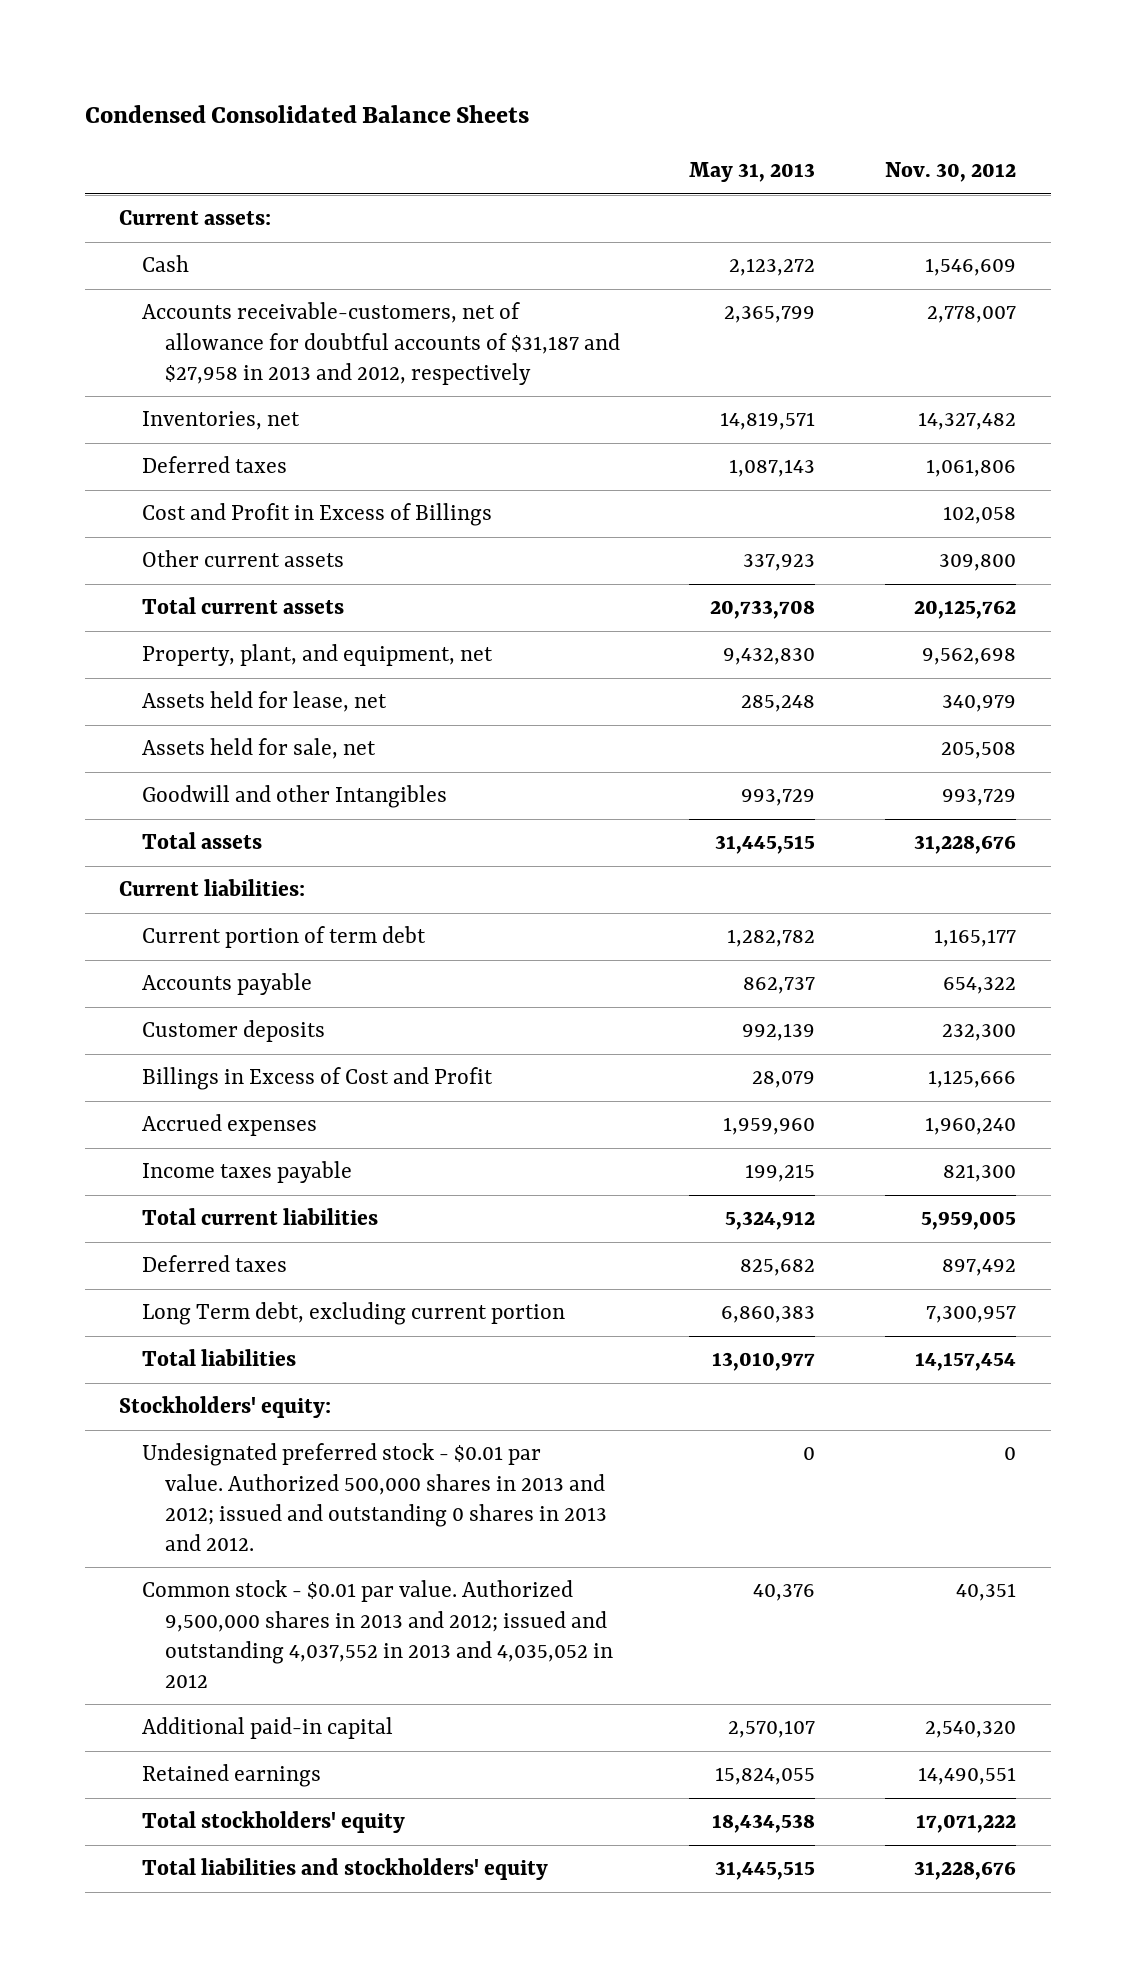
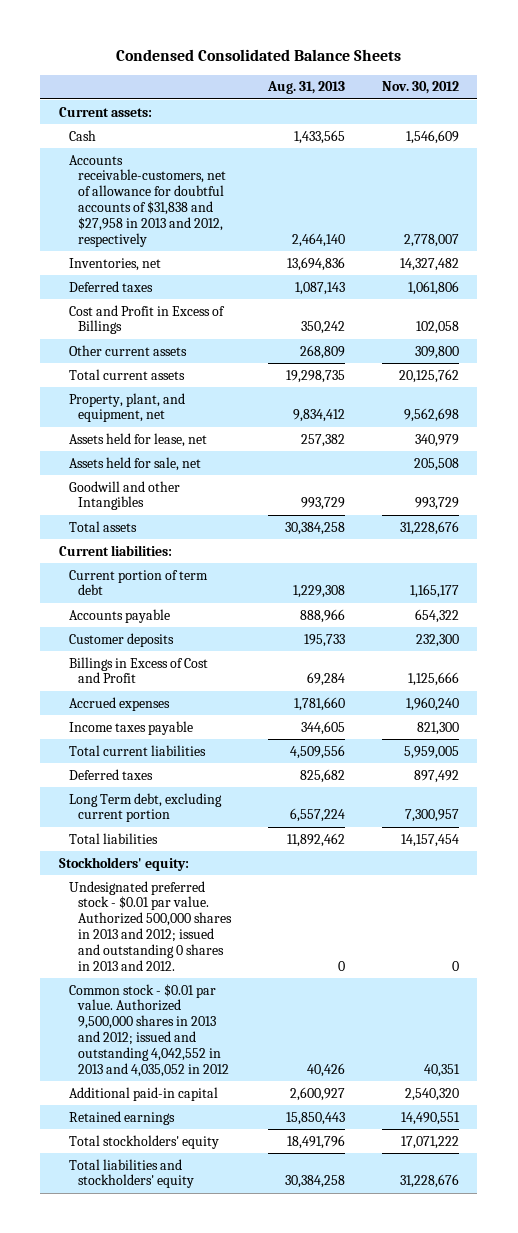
[689,162,816,183] May 31, 2013 -> none
none -> [267,81,346,95] Aug. 31, 2013
[142,302,620,385] Accounts receivable-customers, net of allowance for doubtful accounts of $31,187 and $27,958 in 2013 and 2012, respectively -> [68,154,227,247] Accounts receivable-customers, net of allowance for doubtful accounts of $31,838 and $27,958 in 2013 and 2012, respectively
[142,1580,613,1688] Common stock - $0.01 par value. Authorized 9,500,000 shares in 2013 and 2012; issued and outstanding 4,037,552 in 2013 and 4,035,052 in 2012 -> [68,983,230,1077] Common stock - $0.01 par value. Authorized 9,500,000 shares in 2013 and 2012; issued and outstanding 4,042,552 in 2013 and 4,035,052 in 2012

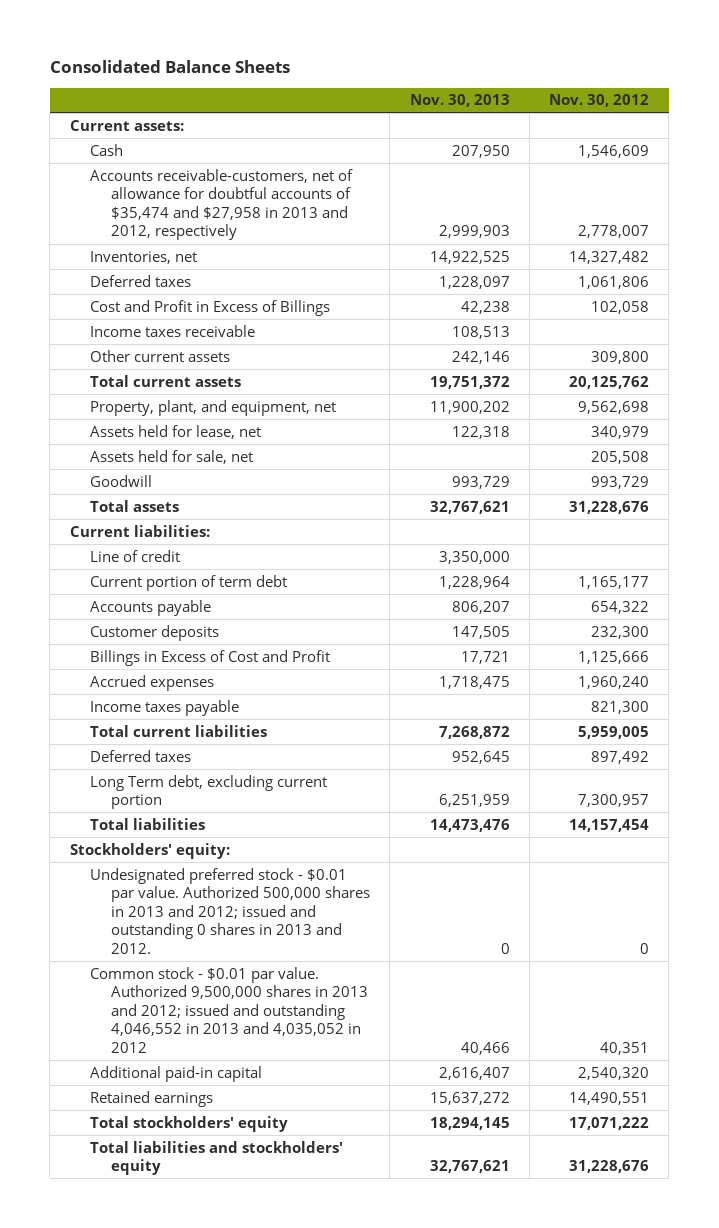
[115,49,401,62] Condensed Consolidated Balance Sheets -> [49,59,290,73] Consolidated Balance Sheets
[267,81,346,95] Aug. 31, 2013 -> none
none -> [409,94,510,108] Nov. 30, 2013
[68,154,227,247] Accounts receivable-customers, net of allowance for doubtful accounts of $31,838 and $27,958 in 2013 and 2012, respectively -> [90,168,354,241] Accounts receivable-customers, net of allowance for doubtful accounts of $35,474 and $27,958 in 2013 and 2012, respectively
none -> [90,324,256,337] Income taxes receivable
[68,480,180,511] Goodwill and other Intangibles -> [90,474,153,487] Goodwill
none -> [90,549,181,562] Line of credit
[68,983,230,1077] Common stock - $0.01 par value. Authorized 9,500,000 shares in 2013 and 2012; issued and outstanding 4,042,552 in 2013 and 4,035,052 in 2012 -> [90,966,369,1054] Common stock - $0.01 par value. Authorized 9,500,000 shares in 2013 and 2012; issued and outstanding 4,046,552 in 2013 and 4,035,052 in 2012

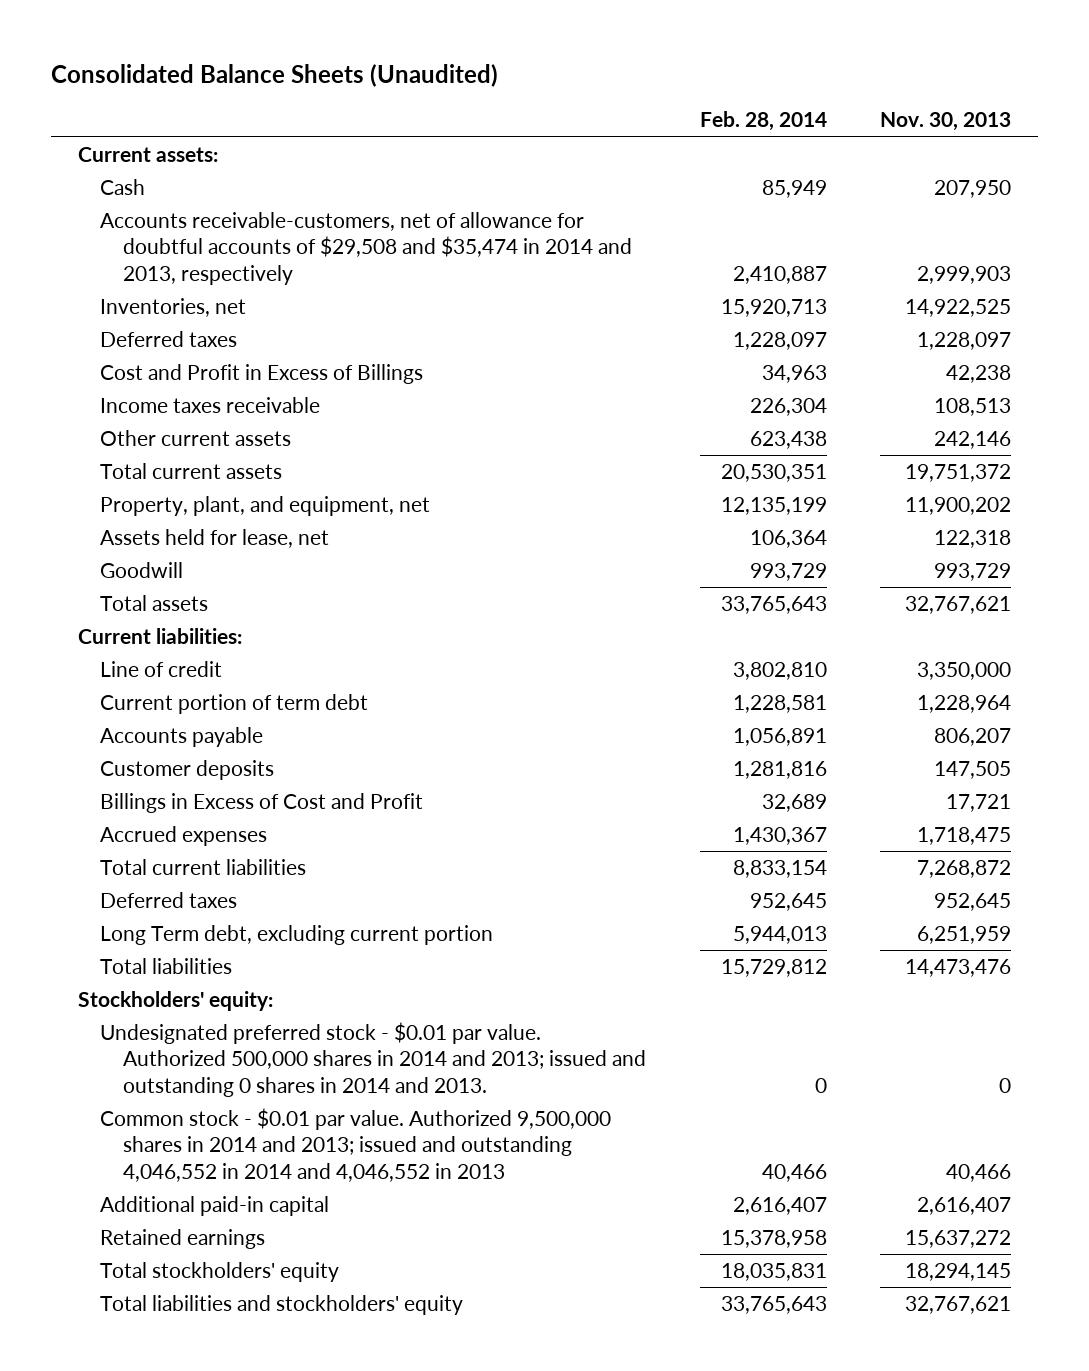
[49,59,290,73] Consolidated Balance Sheets -> [51,64,499,88] Consolidated Balance Sheets (Unaudited)
[549,94,650,108] Nov. 30, 2012 -> none
none -> [699,111,827,132] Feb. 28, 2014
[90,168,354,241] Accounts receivable-customers, net of allowance for doubtful accounts of $35,474 and $27,958 in 2013 and 2012, respectively -> [100,211,632,286] Accounts receivable-customers, net of allowance for doubtful accounts of $29,508 and $35,474 in 2014 and 2013, respectively
[90,449,254,464] Assets held for sale, net -> none
[90,699,240,716] Income taxes payable -> none
[90,867,371,955] Undesignated preferred stock - $0.01 par value. Authorized 500,000 shares in 2013 and 2012; issued and outstanding 0 shares in 2013 and 2012. -> [100,1021,646,1098] Undesignated preferred stock - $0.01 par value. Authorized 500,000 shares in 2014 and 2013; issued and outstanding 0 shares in 2014 and 2013.
[90,966,369,1054] Common stock - $0.01 par value. Authorized 9,500,000 shares in 2013 and 2012; issued and outstanding 4,046,552 in 2013 and 4,035,052 in 2012 -> [100,1107,612,1183] Common stock - $0.01 par value. Authorized 9,500,000 shares in 2014 and 2013; issued and outstanding 4,046,552 in 2014 and 4,046,552 in 2013

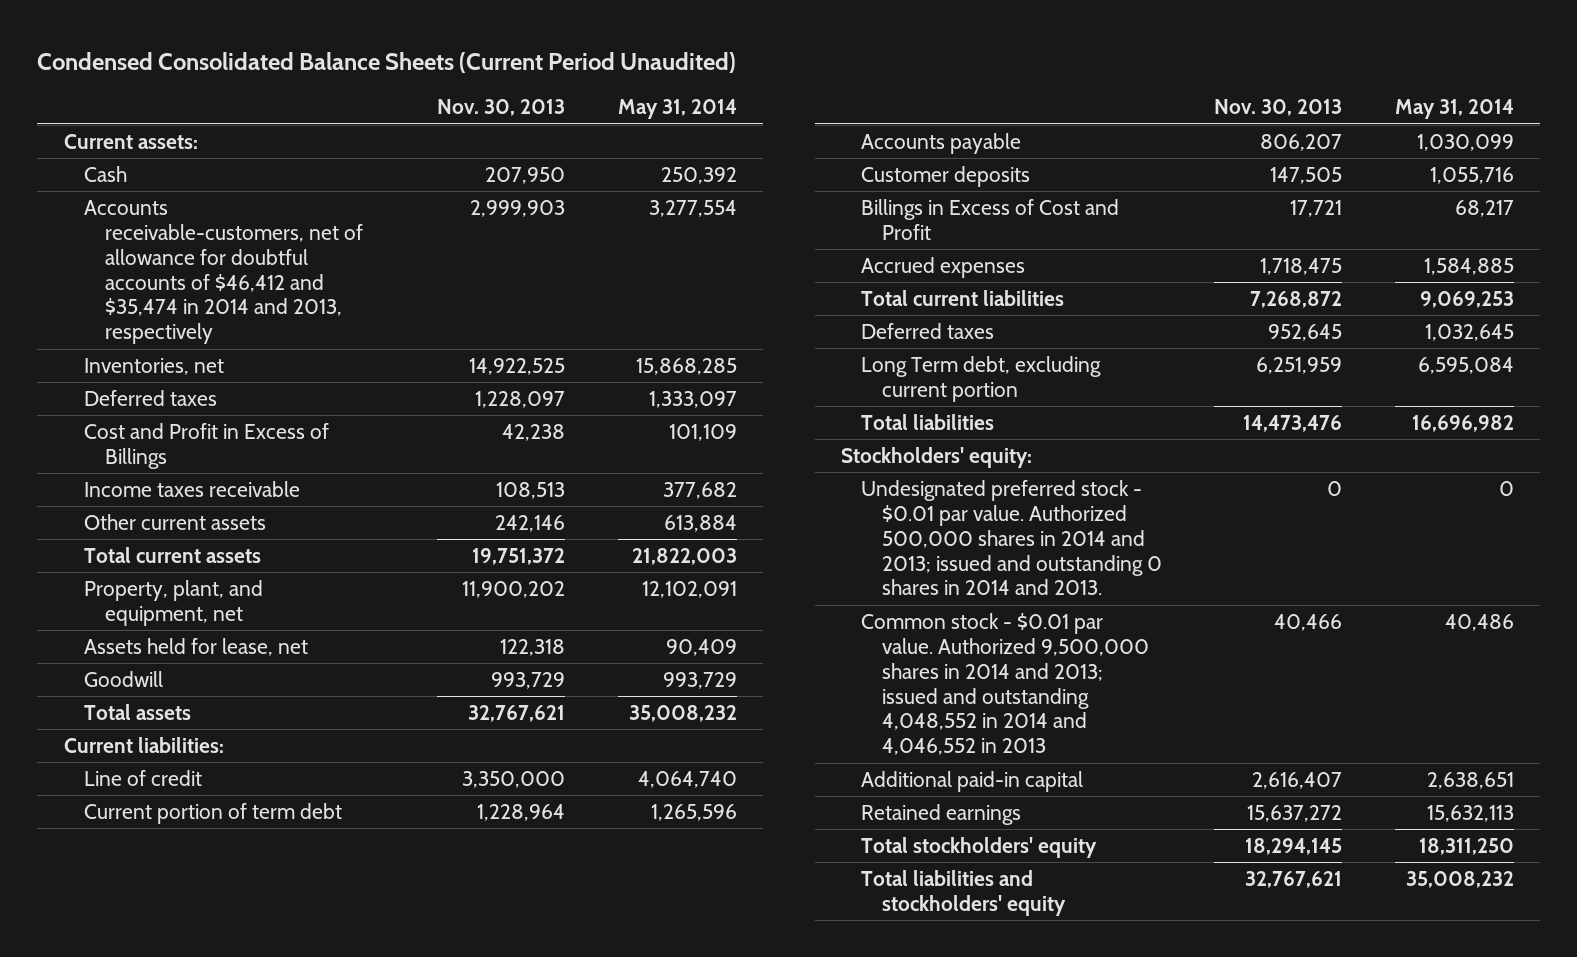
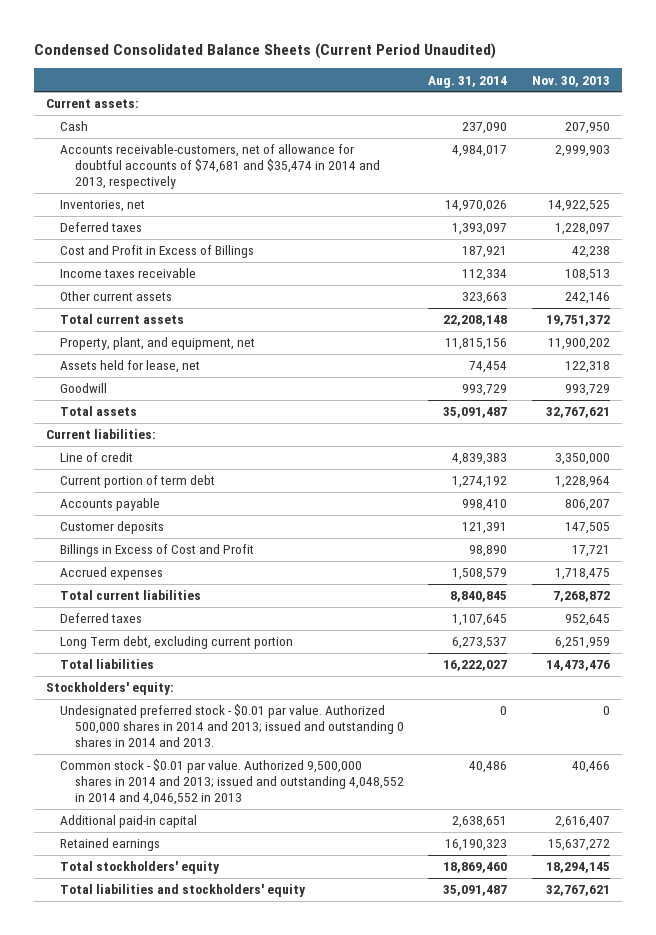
[617,99,737,120] May 31, 2014 -> none
none -> [428,75,508,88] Aug. 31, 2014
[84,199,363,345] Accounts receivable-customers, net of allowance for doubtful accounts of $46,412 and $35,474 in 2014 and 2013, respectively -> [60,144,380,190] Accounts receivable-customers, net of allowance for doubtful accounts of $74,681 and $35,474 in 2014 and 2013, respectively

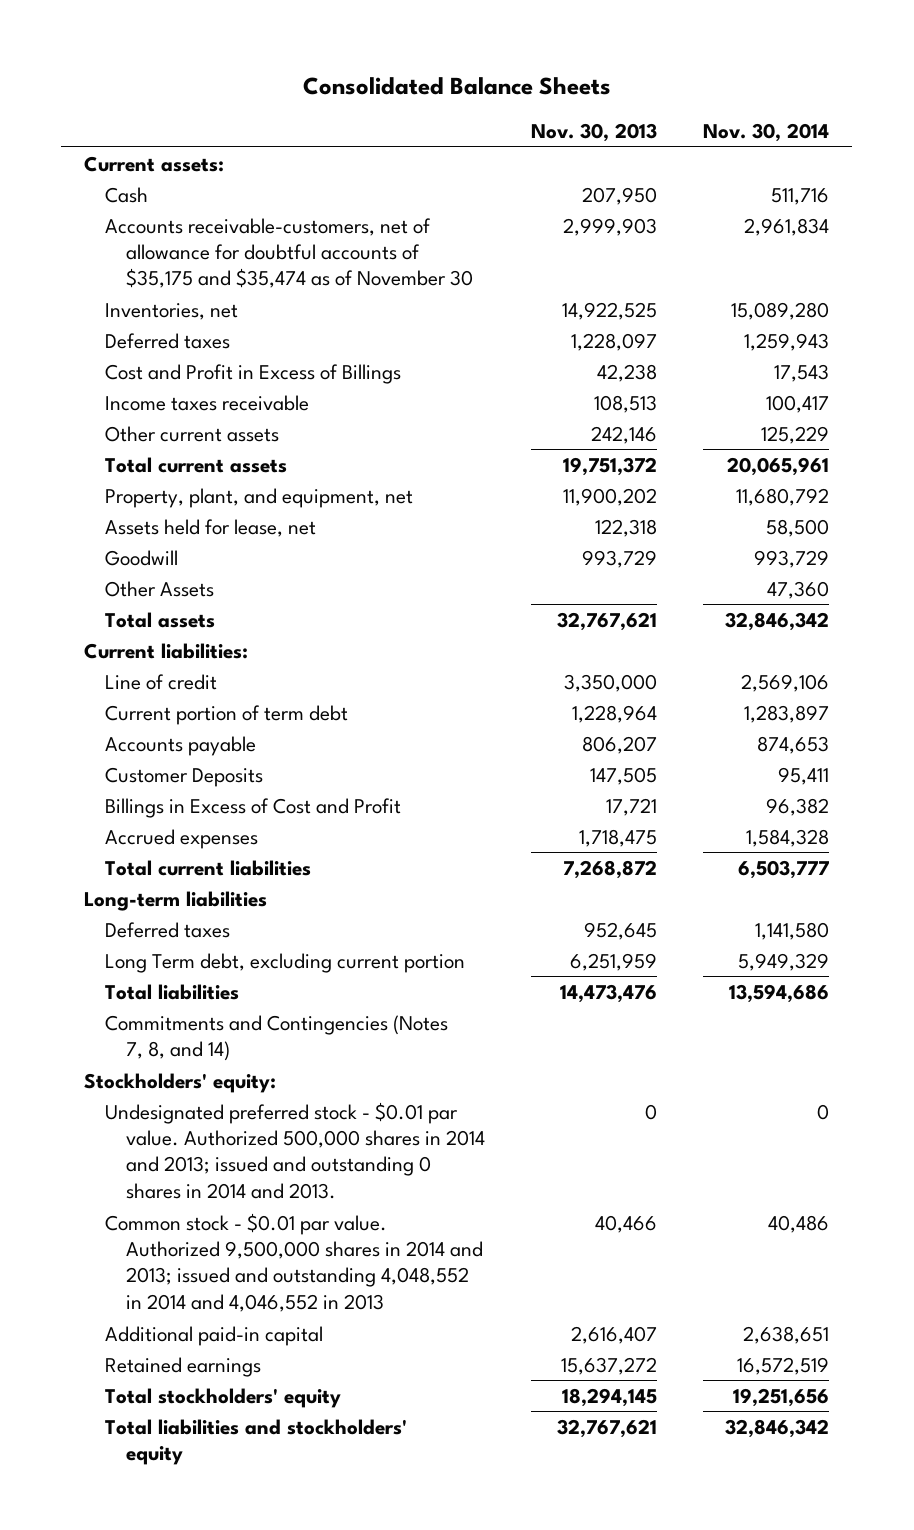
[33,42,496,59] Condensed Consolidated Balance Sheets (Current Period Unaudited) -> [302,77,611,96] Consolidated Balance Sheets
[428,75,508,88] Aug. 31, 2014 -> none
none -> [703,122,830,142] Nov. 30, 2014
[60,144,380,190] Accounts receivable-customers, net of allowance for doubtful accounts of $74,681 and $35,474 in 2014 and 2013, respectively -> [105,217,473,289] Accounts receivable-customers, net of allowance for doubtful accounts of $35,175 and $35,474 as of November 30
none -> [105,580,215,597] Other Assets
[60,521,165,535] Customer deposits -> [105,766,264,787] Customer Deposits
none -> [84,890,268,911] Long-term liabilities
none -> [105,1014,449,1062] Commitments and Contingencies (Notes 7, 8, and 14)

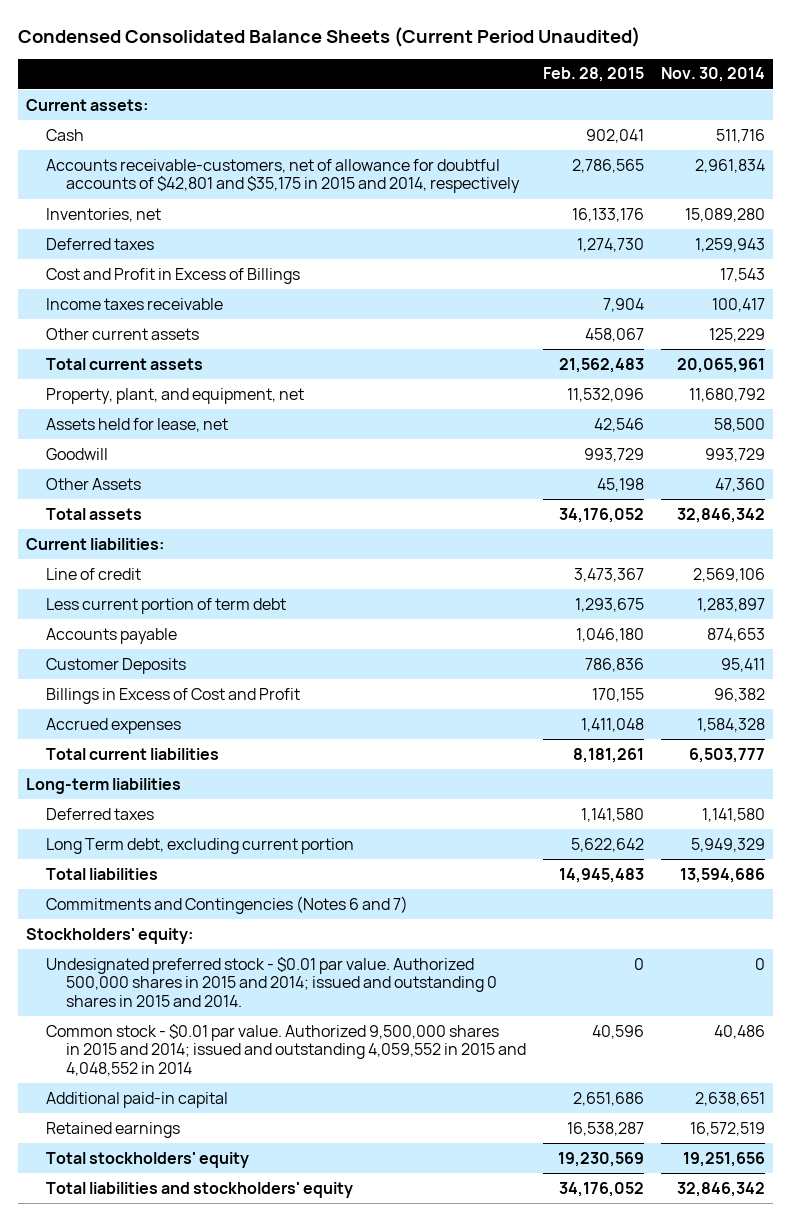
[302,77,611,96] Consolidated Balance Sheets -> [17,26,640,47] Condensed Consolidated Balance Sheets (Current Period Unaudited)
[531,122,658,142] Nov. 30, 2013 -> none
none -> [543,67,645,83] Feb. 28, 2015
[105,217,473,289] Accounts receivable-customers, net of allowance for doubtful accounts of $35,175 and $35,474 as of November 30 -> [46,158,521,194] Accounts receivable-customers, net of allowance for doubtful accounts of $42,801 and $35,175 in 2015 and 2014, respectively
[105,704,349,725] Current portion of term debt -> [46,597,287,614] Less current portion of term debt
[105,1014,449,1062] Commitments and Contingencies (Notes 7, 8, and 14) -> [46,895,409,914] Commitments and Contingencies (Notes 6 and 7)
[105,1101,485,1199] Undesignated preferred stock - $0.01 par value. Authorized 500,000 shares in 2014 and 2013; issued and outstanding 0 shares in 2014 and 2013. -> [46,956,498,1007] Undesignated preferred stock - $0.01 par value. Authorized 500,000 shares in 2015 and 2014; issued and outstanding 0 shares in 2015 and 2014.
[105,1212,483,1312] Common stock - $0.01 par value. Authorized 9,500,000 shares in 2014 and 2013; issued and outstanding 4,048,552 in 2014 and 4,046,552 in 2013 -> [46,1023,527,1076] Common stock - $0.01 par value. Authorized 9,500,000 shares in 2015 and 2014; issued and outstanding 4,059,552 in 2015 and 4,048,552 in 2014

